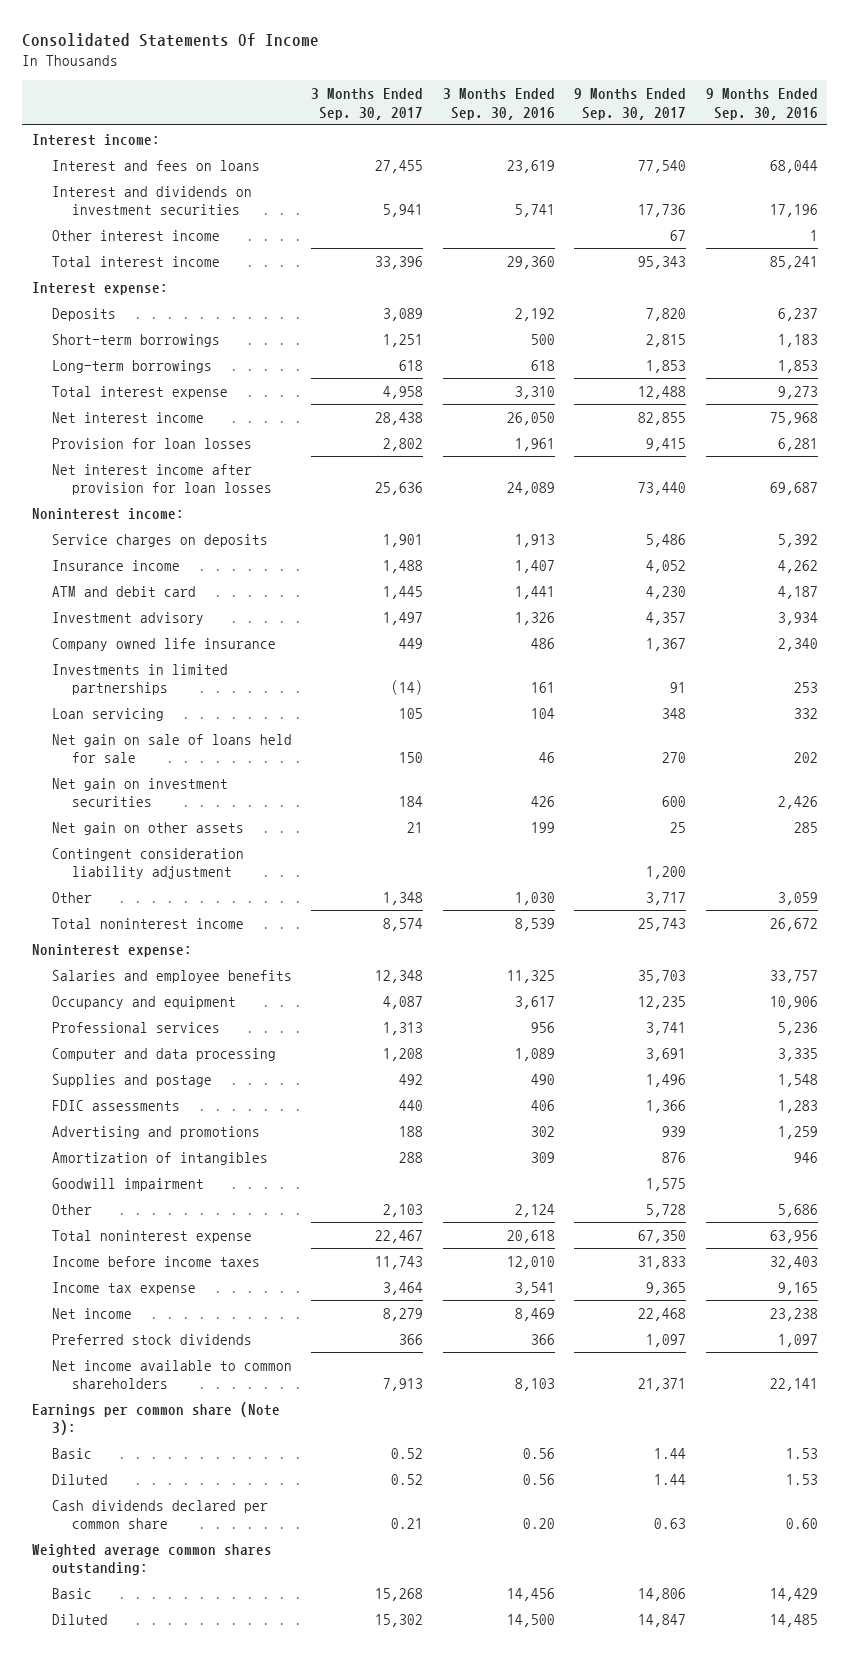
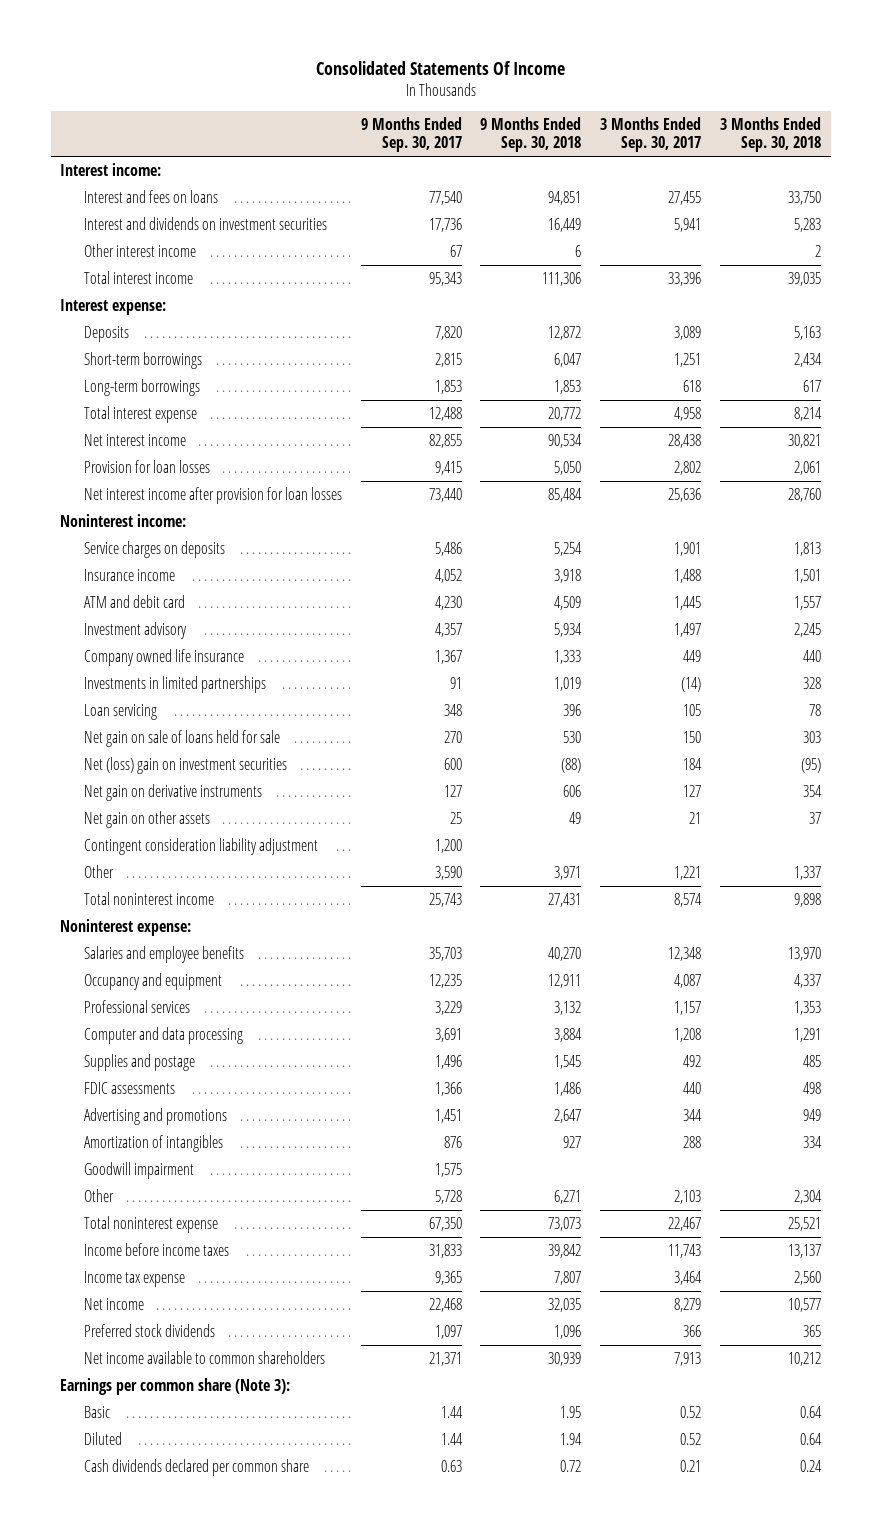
[442,87,555,120] 3 Months Ended Sep. 30, 2016 -> none
[705,87,818,120] 9 Months Ended Sep. 30, 2016 -> none
none -> [480,117,582,153] 9 Months Ended Sep. 30, 2018
none -> [720,117,822,153] 3 Months Ended Sep. 30, 2018
[51,777,228,808] Net gain on investment securities -> [83,757,287,775] Net (loss) gain on investment securities
none -> [83,784,262,802] Net gain on derivative instruments
[383,891,424,905] 1,348 -> [674,866,702,881] 1,221
[646,891,687,905] 3,717 -> [434,866,462,881] 3,590
[383,1021,424,1035] 1,313 -> [674,1001,702,1016] 1,157
[646,1021,687,1035] 3,741 -> [434,1001,462,1016] 3,229
[399,1125,424,1137] 188 -> [683,1109,703,1122] 344
[662,1125,687,1137] 939 -> [434,1109,462,1124] 1,451
[32,1543,273,1576] Weighted average common shares outstanding: -> none
[51,1587,92,1599] Basic -> none
[51,1613,108,1625] Diluted -> none

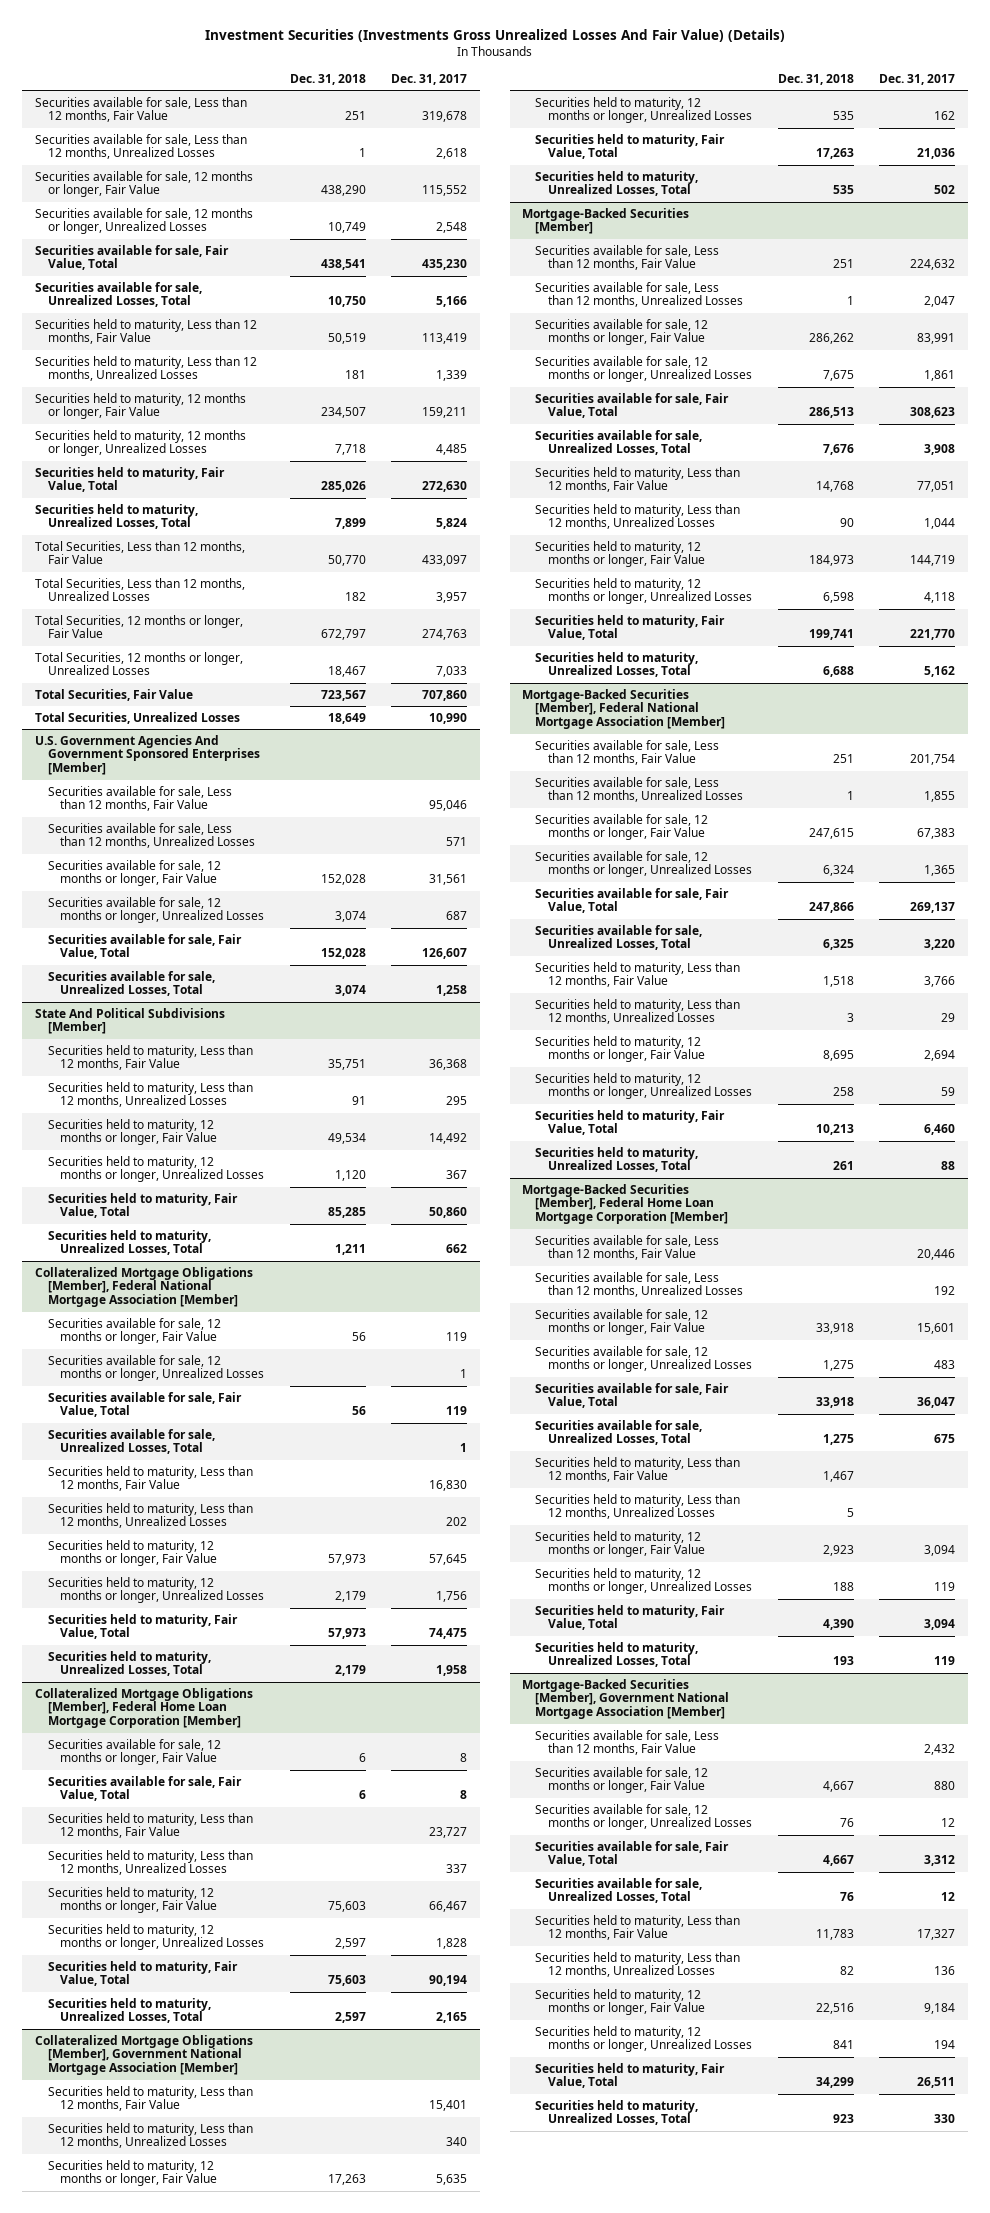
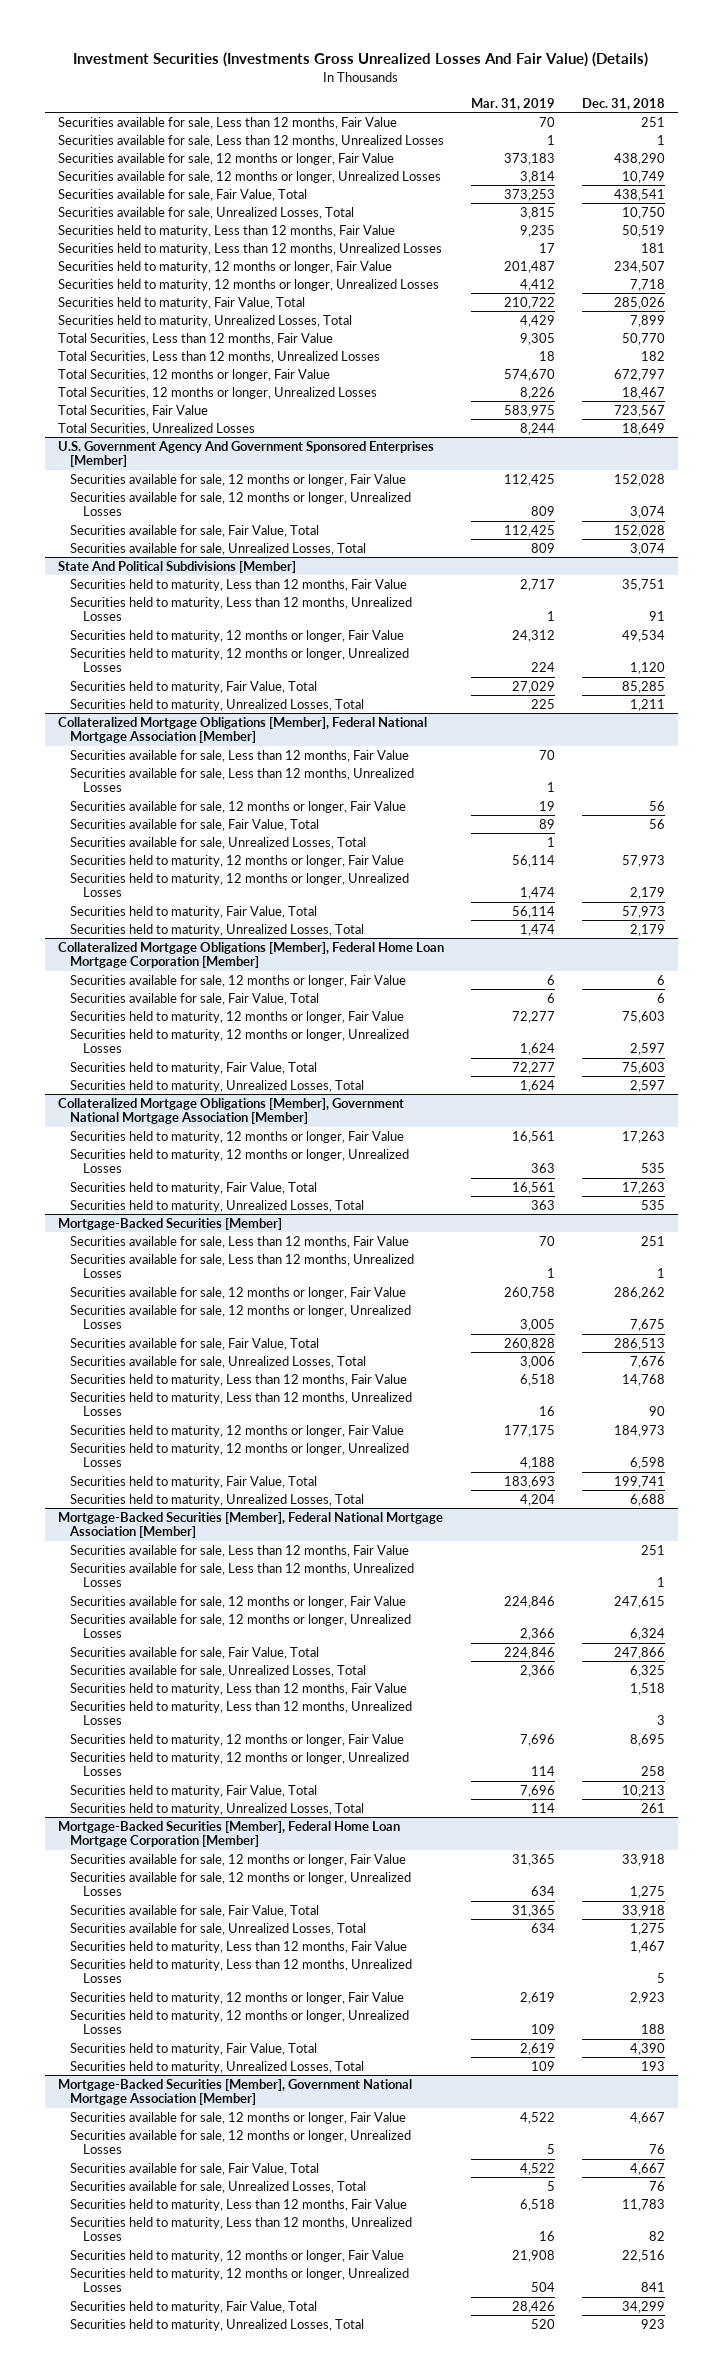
[391,74,468,86] Dec. 31, 2017 -> none
none -> [470,97,555,110] Mar. 31, 2019
[47,785,232,812] Securities available for sale, Less than 12 months, Fair Value -> none
[47,822,256,849] Securities available for sale, Less than 12 months, Unrealized Losses -> none
[34,734,260,776] U.S. Government Agencies And Government Sponsored Enterprises [Member] -> [58,440,435,468] U.S. Government Agency And Government Sponsored Enterprises [Member]
none -> [70,749,410,762] Securities available for sale, Less than 12 months, Fair Value
none -> [70,767,415,793] Securities available for sale, Less than 12 months, Unrealized Losses
[47,1354,265,1382] Securities available for sale, 12 months or longer, Unrealized Losses -> none
[47,1465,253,1492] Securities held to maturity, Less than 12 months, Fair Value -> none
[47,1502,253,1529] Securities held to maturity, Less than 12 months, Unrealized Losses -> none
[47,1812,253,1839] Securities held to maturity, Less than 12 months, Fair Value -> none
[47,1849,253,1876] Securities held to maturity, Less than 12 months, Unrealized Losses -> none
[47,2085,253,2112] Securities held to maturity, Less than 12 months, Fair Value -> none
[47,2122,253,2149] Securities held to maturity, Less than 12 months, Unrealized Losses -> none
[535,1234,720,1261] Securities available for sale, Less than 12 months, Fair Value -> none
[535,1271,744,1298] Securities available for sale, Less than 12 months, Unrealized Losses -> none
[535,1729,720,1756] Securities available for sale, Less than 12 months, Fair Value -> none

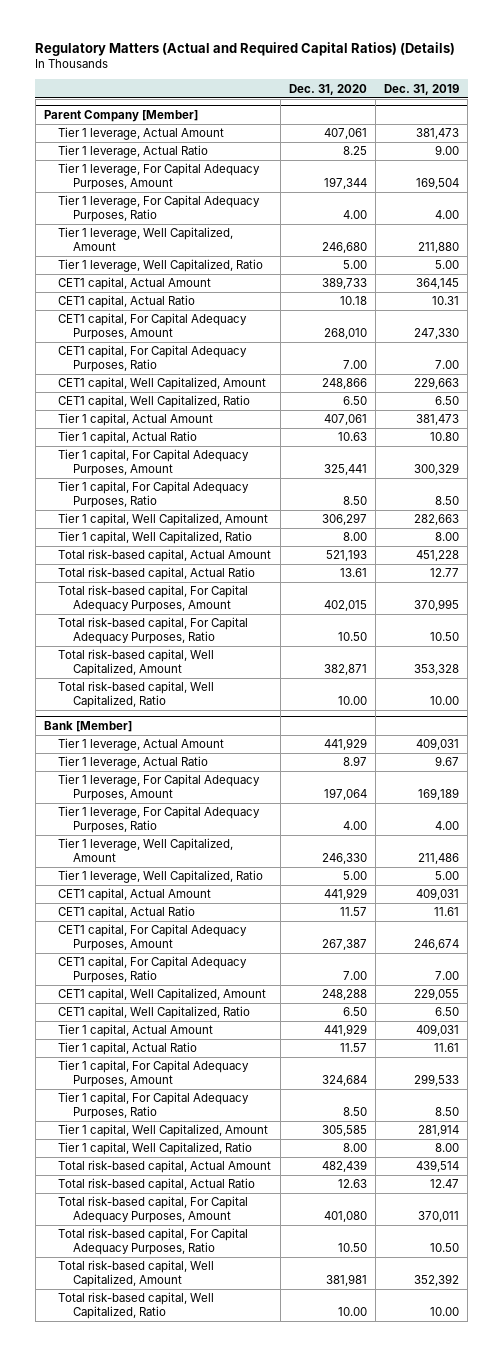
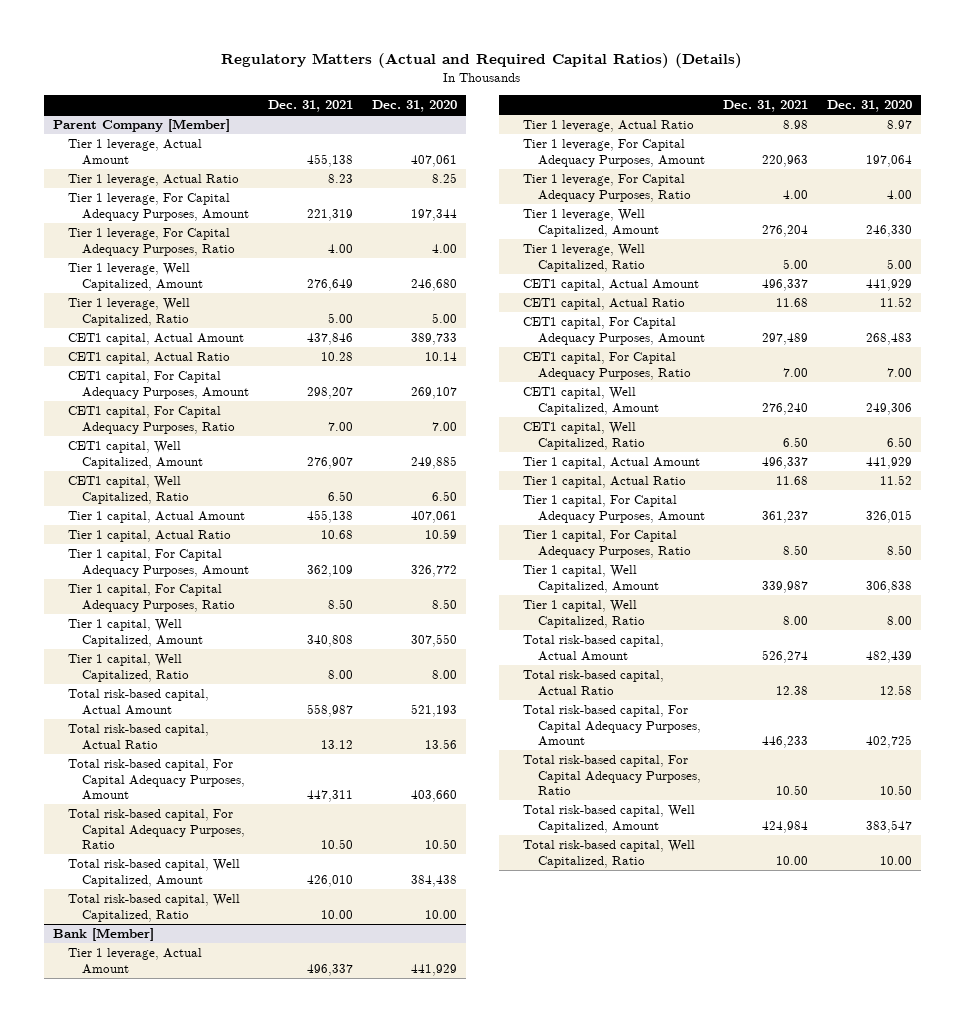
[384,83,460,95] Dec. 31, 2019 -> none
none -> [268,100,354,113] Dec. 31, 2021
[339,296,367,306] 10.18 -> [424,352,457,362] 10.14
[323,328,367,340] 268,010 -> [410,386,457,399] 269,107
[321,378,367,390] 248,866 -> [410,455,457,469] 249,885
[337,432,367,442] 10.63 -> [424,529,457,540] 10.59
[323,464,367,476] 325,441 -> [410,564,457,577] 326,772
[321,513,367,526] 306,297 -> [410,633,457,647] 307,550
[339,568,367,578] 13.61 -> [424,738,457,749] 13.56
[323,600,367,612] 402,015 -> [410,789,457,802] 403,660
[323,664,367,676] 382,871 -> [410,874,457,887] 384,438
[339,907,367,917] 11.57 -> [879,297,912,308] 11.52
[321,939,367,951] 267,387 -> [865,332,912,345] 268,483
[321,989,367,1001] 248,288 -> [865,402,912,415] 249,306
[339,1043,367,1053] 11.57 -> [879,475,912,486] 11.52
[321,1075,367,1087] 324,684 -> [865,509,912,523] 326,015
[321,1125,367,1137] 305,585 -> [865,580,912,593] 306,838
[337,1179,367,1189] 12.63 -> [879,684,912,695] 12.58
[323,1211,367,1223] 401,080 -> [865,734,912,748] 402,725
[325,1274,367,1287] 381,981 -> [865,819,912,833] 383,547

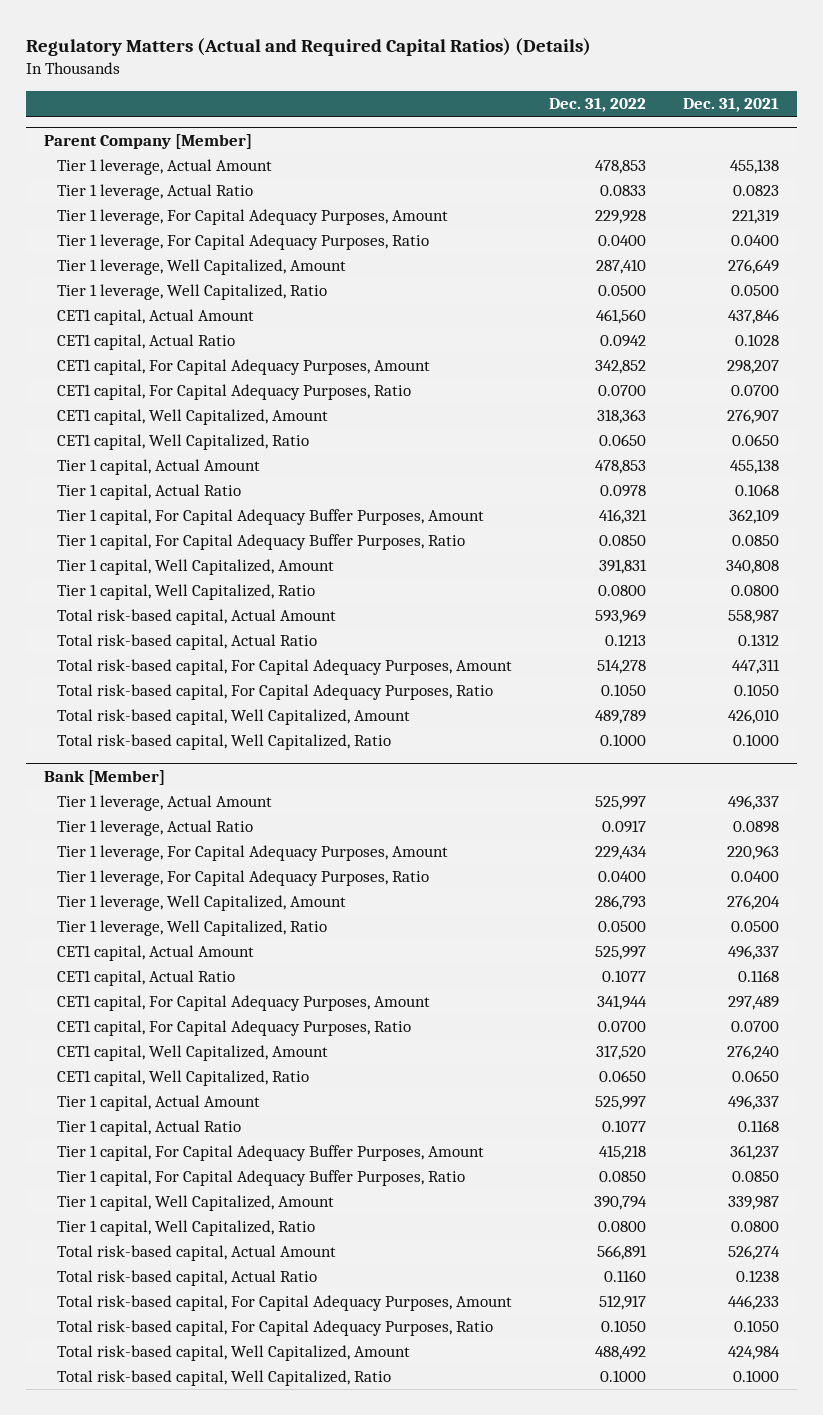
[371,100,457,113] Dec. 31, 2020 -> none
none -> [548,98,646,113] Dec. 31, 2022
[328,174,354,184] 8.23 -> [732,185,779,197] 0.0823
[328,243,354,253] 4.00 -> [730,235,779,247] 0.0400
[328,312,354,323] 5.00 -> [730,285,779,297] 0.0500
[321,352,354,362] 10.28 -> [734,334,779,347] 0.1028
[328,421,354,431] 7.00 -> [730,385,779,397] 0.0700
[328,490,354,501] 6.50 -> [731,434,779,447] 0.0650
[321,530,354,540] 10.68 -> [734,484,779,497] 0.1068
[67,549,250,577] Tier 1 capital, For Capital Adequacy Purposes, Amount -> [56,509,484,526] Tier 1 capital, For Capital Adequacy Buffer Purposes, Amount
[67,584,236,612] Tier 1 capital, For Capital Adequacy Purposes, Ratio -> [56,534,465,551] Tier 1 capital, For Capital Adequacy Buffer Purposes, Ratio
[328,598,354,609] 8.50 -> [731,535,779,547] 0.0850
[328,669,354,679] 8.00 -> [730,585,779,597] 0.0800
[321,739,354,749] 13.12 -> [737,634,779,647] 0.1312
[321,838,354,849] 10.50 -> [733,684,779,697] 0.1050
[321,909,354,919] 10.00 -> [732,734,779,747] 0.1000
[783,120,809,130] 8.98 -> [732,821,779,834] 0.0898
[783,189,809,199] 4.00 -> [730,871,779,883] 0.0400
[783,258,809,269] 5.00 -> [730,921,779,933] 0.0500
[776,298,809,308] 11.68 -> [737,970,779,983] 0.1168
[783,367,809,377] 7.00 -> [730,1021,779,1033] 0.0700
[783,436,809,447] 6.50 -> [731,1070,779,1083] 0.0650
[776,476,809,486] 11.68 -> [737,1120,779,1133] 0.1168
[522,495,705,523] Tier 1 capital, For Capital Adequacy Purposes, Amount -> [56,1145,484,1162] Tier 1 capital, For Capital Adequacy Buffer Purposes, Amount
[522,530,691,558] Tier 1 capital, For Capital Adequacy Purposes, Ratio -> [56,1170,465,1187] Tier 1 capital, For Capital Adequacy Buffer Purposes, Ratio
[783,544,809,555] 8.50 -> [731,1171,779,1183] 0.0850
[783,615,809,625] 8.00 -> [730,1221,779,1233] 0.0800
[776,685,809,695] 12.38 -> [735,1270,779,1283] 0.1238
[776,784,809,795] 10.50 -> [733,1320,779,1333] 0.1050
[776,855,809,865] 10.00 -> [732,1370,779,1383] 0.1000

